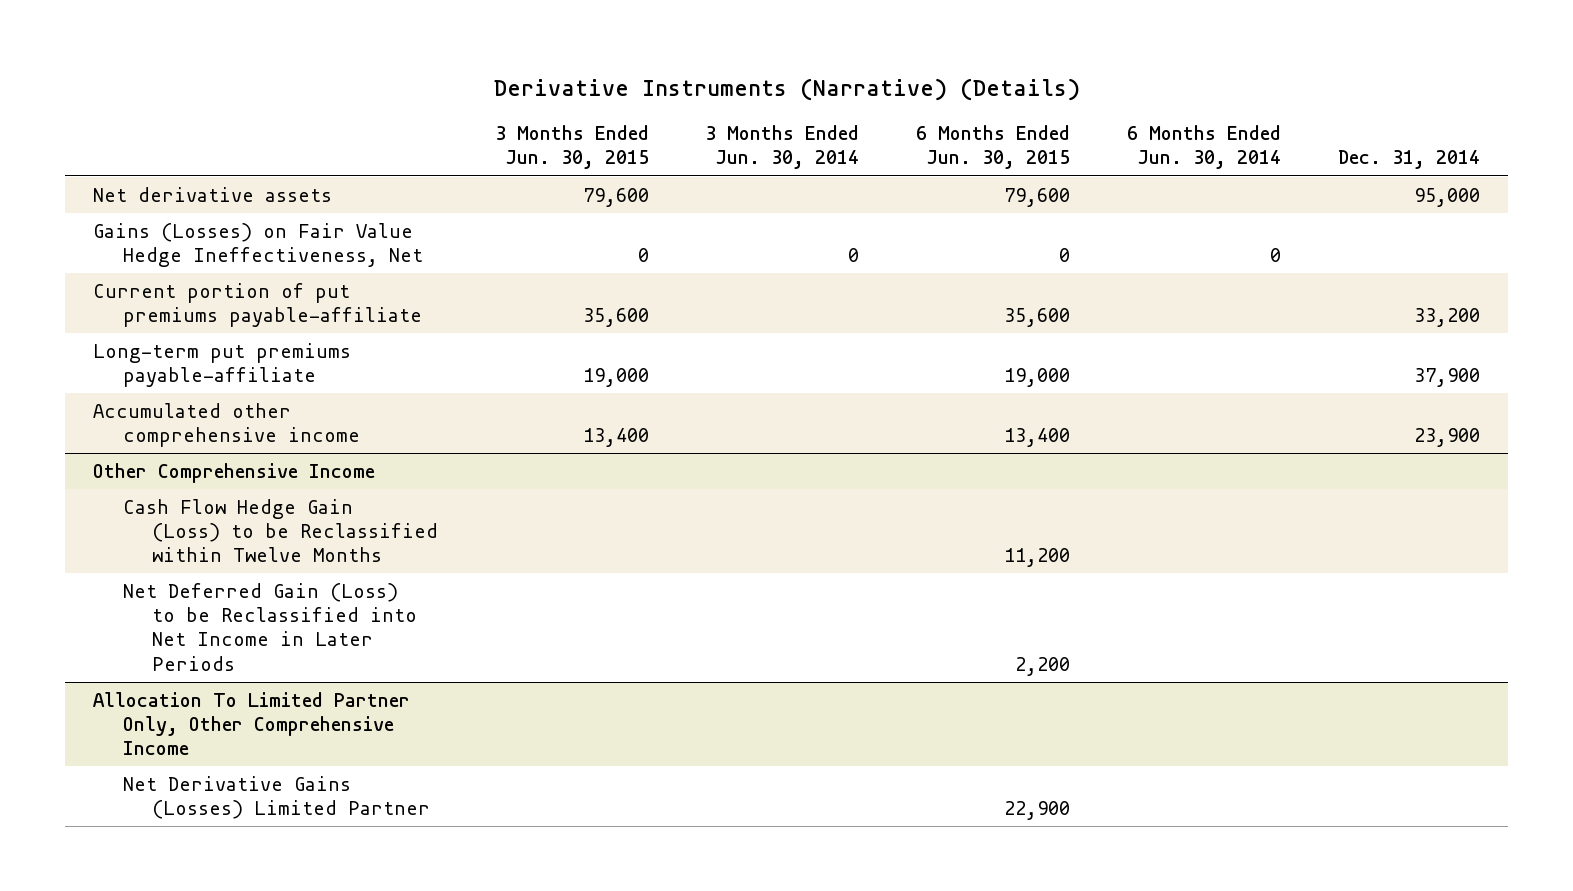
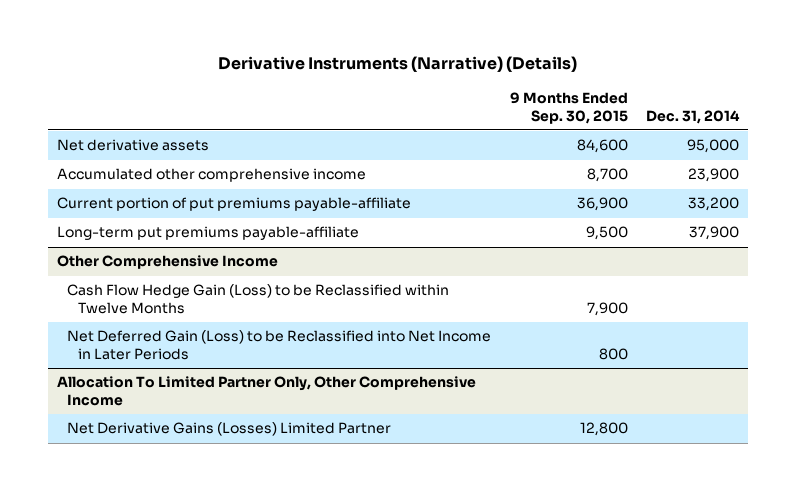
[494,125,649,170] 3 Months Ended Jun. 30, 2015 -> none
[705,125,860,170] 3 Months Ended Jun. 30, 2014 -> none
[916,125,1071,170] 6 Months Ended Jun. 30, 2015 -> none
[1127,125,1282,170] 6 Months Ended Jun. 30, 2014 -> none
none -> [509,91,628,124] 9 Months Ended Sep. 30, 2015
[93,222,423,268] Gains (Losses) on Fair Value Hedge Ineffectiveness, Net -> none
[93,402,360,448] Accumulated other comprehensive income -> [56,168,366,183] Accumulated other comprehensive income

